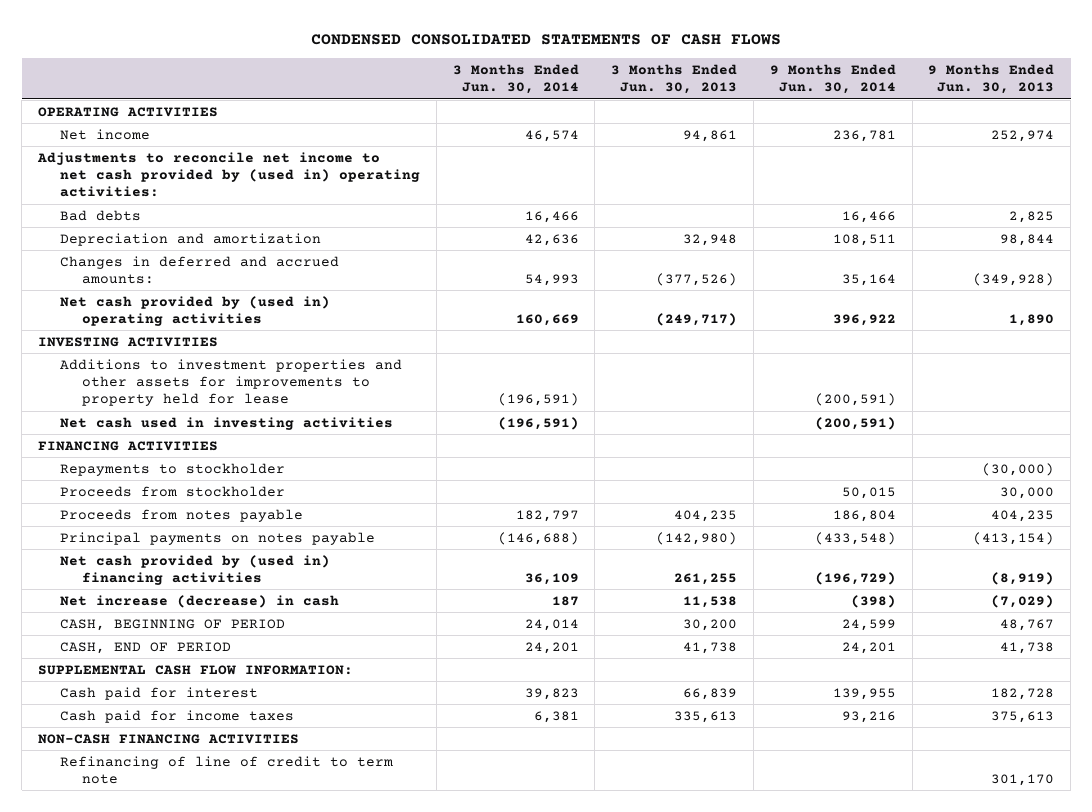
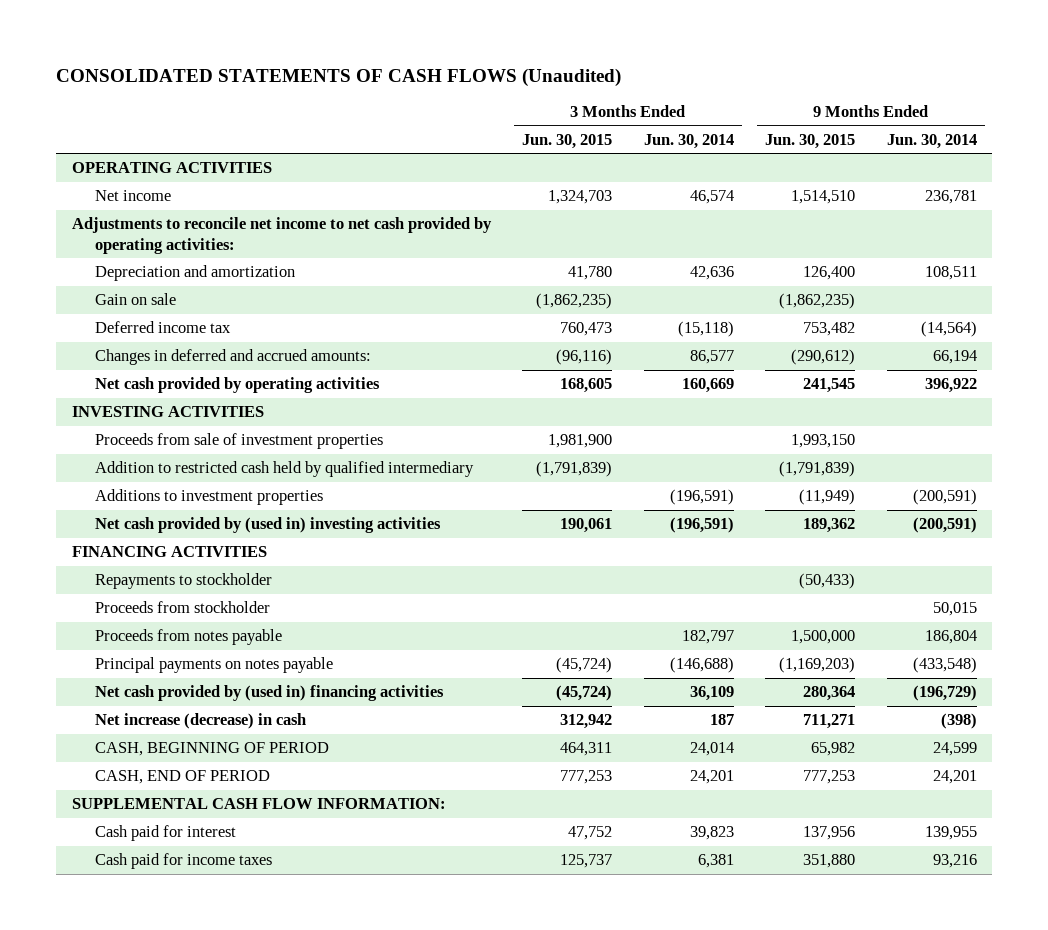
[311,33,782,45] CONDENSED CONSOLIDATED STATEMENTS OF CASH FLOWS -> [55,67,621,87] CONSOLIDATED STATEMENTS OF CASH FLOWS (Unaudited)
[611,63,738,95] 3 Months Ended Jun. 30, 2013 -> none
[928,63,1055,95] 9 Months Ended Jun. 30, 2013 -> none
none -> [522,133,613,149] Jun. 30, 2015
none -> [765,133,856,149] Jun. 30, 2015
[59,209,141,221] Bad debts -> none
[36,151,420,198] Adjustments to reconcile net income to net cash provided by (used in) operating activities: -> [71,217,492,254] Adjustments to reconcile net income to net cash provided by operating activities:
none -> [94,293,176,306] Gain on sale
none -> [94,321,231,334] Deferred income tax
[524,274,579,287] 54,993 -> [689,350,734,365] 86,577
[841,274,896,287] 35,164 -> [932,350,977,365] 66,194
[59,295,330,327] Net cash provided by (used in) operating activities -> [94,377,380,394] Net cash provided by operating activities
none -> [94,433,383,450] Proceeds from sale of investment properties
none -> [94,461,474,478] Addition to restricted cash held by qualified intermediary
[59,358,402,407] Additions to investment properties and other assets for improvements to property held for lease -> [94,489,323,506] Additions to investment properties
[59,416,393,430] Net cash used in investing activities -> [94,517,441,534] Net cash provided by (used in) investing activities
[37,733,299,744] NON-CASH FINANCING ACTIVITIES -> none
[59,755,393,785] Refinancing of line of credit to term note -> none

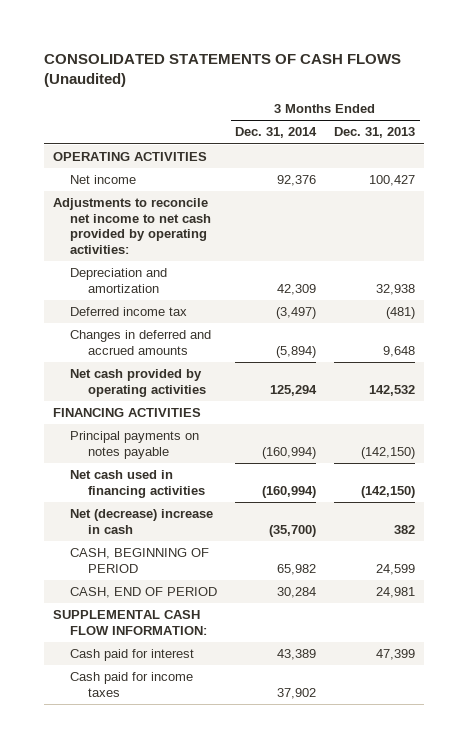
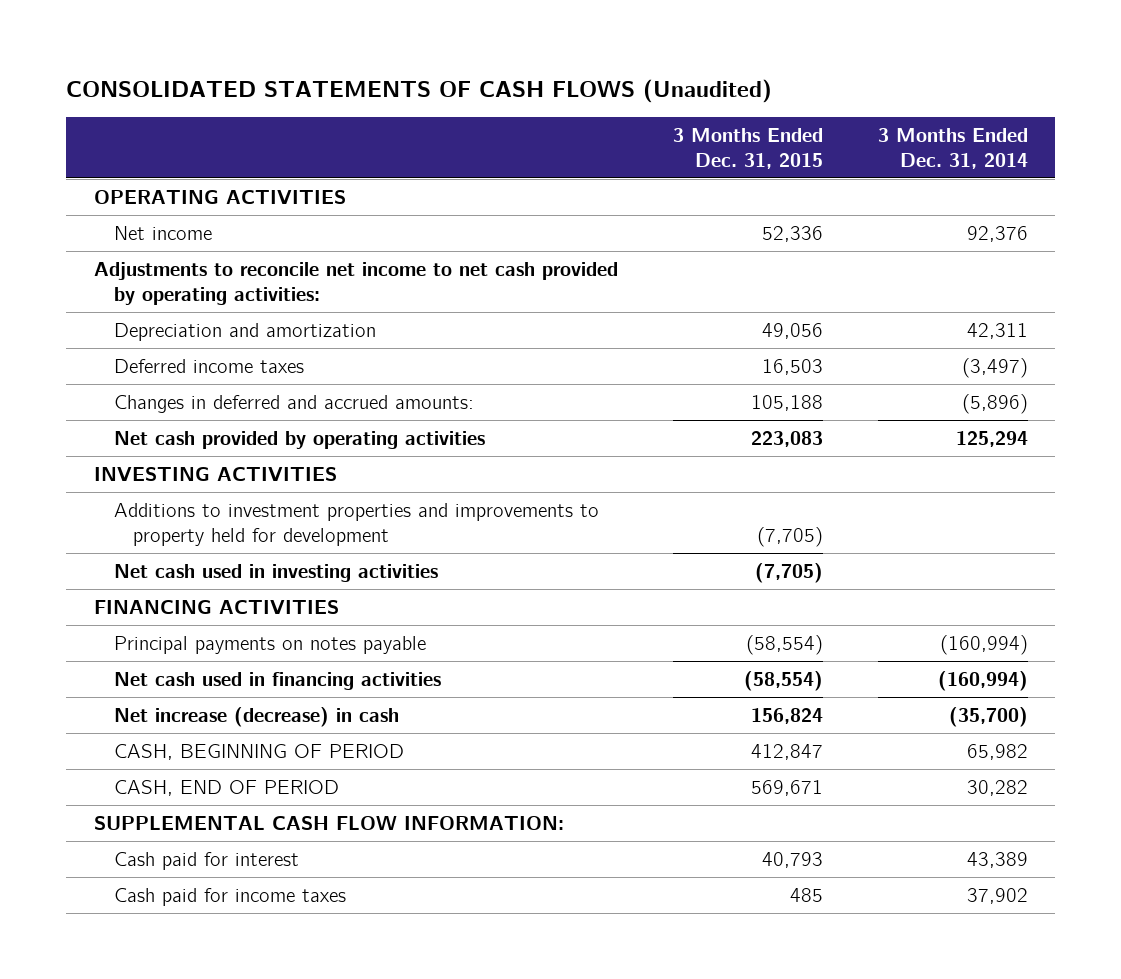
[334,127,416,139] Dec. 31, 2013 -> none
none -> [672,127,823,169] 3 Months Ended Dec. 31, 2015
[277,283,317,295] 42,309 -> [966,322,1028,339] 42,311
[70,307,188,317] Deferred income tax -> [113,358,304,373] Deferred income taxes
[70,330,212,355] Changes in deferred and accrued amounts -> [113,394,474,413] Changes in deferred and accrued amounts:
[276,345,317,358] (5,894) -> [961,393,1028,414] (5,896)
none -> [93,466,337,481] INVESTING ACTIVITIES
none -> [113,502,599,546] Additions to investment properties and improvements to property held for development
none -> [113,563,438,582] Net cash used in investing activities
[70,509,214,534] Net (decrease) increase in cash -> [113,706,399,727] Net increase (decrease) in cash
[277,587,317,599] 30,284 -> [966,779,1028,796] 30,282

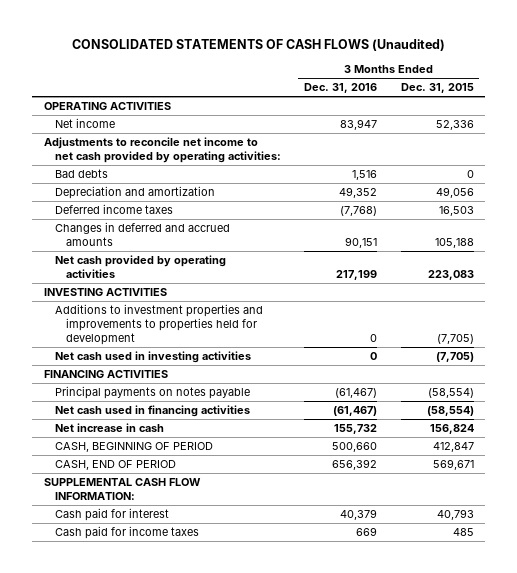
[877,127,1028,169] 3 Months Ended Dec. 31, 2014 -> none
none -> [304,83,378,94] Dec. 31, 2016
none -> [54,169,108,179] Bad debts
[113,394,474,413] Changes in deferred and accrued amounts: -> [54,222,230,247] Changes in deferred and accrued amounts
[113,502,599,546] Additions to investment properties and improvements to property held for development -> [54,304,263,345] Additions to investment properties and improvements to properties held for development
[113,706,399,727] Net increase (decrease) in cash -> [54,423,164,433] Net increase in cash

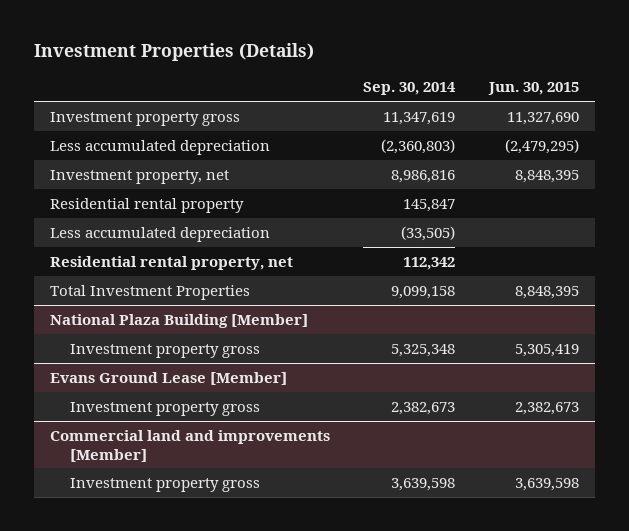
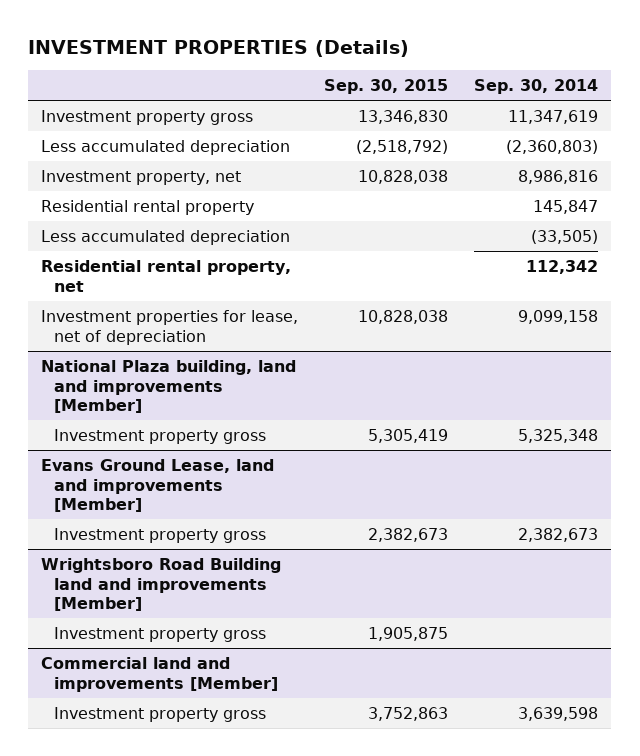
[33,43,314,62] Investment Properties (Details) -> [28,39,410,57] INVESTMENT PROPERTIES (Details)
[487,82,579,96] Jun. 30, 2015 -> none
none -> [324,78,449,94] Sep. 30, 2015
[50,284,251,300] Total Investment Properties -> [41,310,299,345] Investment properties for lease, net of depreciation
[50,313,309,328] National Plaza Building [Member] -> [41,360,297,414] National Plaza building, land and improvements [Member]
[50,371,288,385] Evans Ground Lease [Member] -> [41,459,275,513] Evans Ground Lease, land and improvements [Member]
none -> [41,558,282,612] Wrightsboro Road Building land and improvements [Member]
none -> [54,627,267,643] Investment property gross

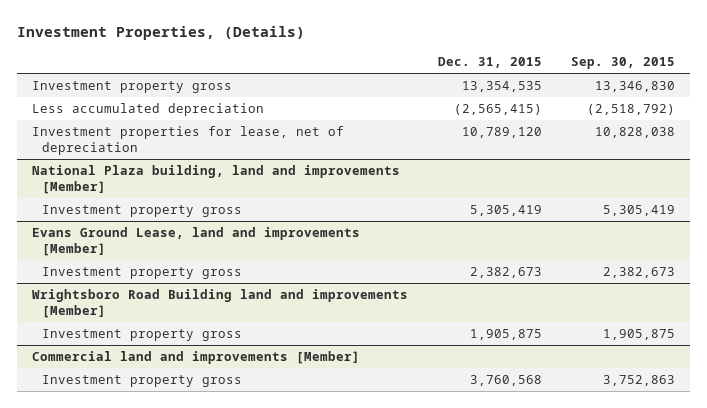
[28,39,410,57] INVESTMENT PROPERTIES (Details) -> [17,26,306,41] Investment Properties, (Details)
[474,78,599,94] Sep. 30, 2014 -> none
none -> [437,56,542,68] Dec. 31, 2015
[41,170,242,186] Investment property, net -> none
[41,200,255,216] Residential rental property -> none
[41,230,291,246] Less accumulated depreciation -> none
[41,260,292,292] Residential rental property, net -> none

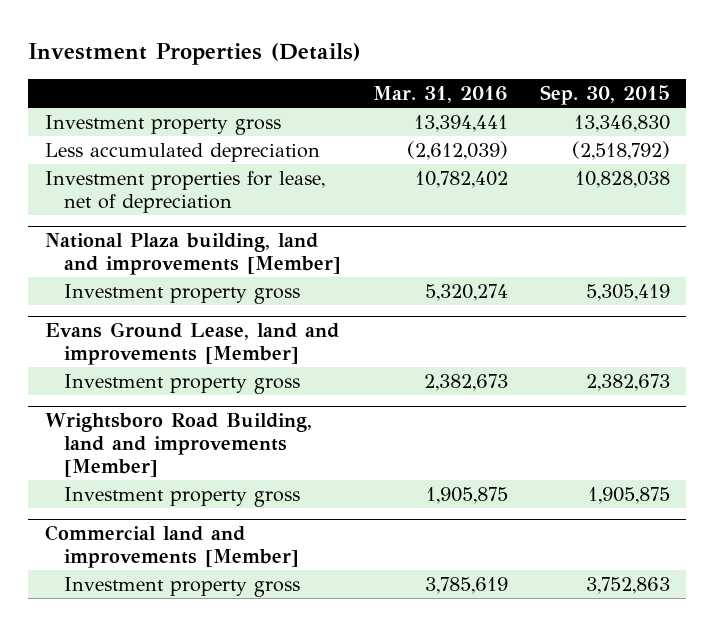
[17,26,306,41] Investment Properties, (Details) -> [28,43,362,66] Investment Properties (Details)
[437,56,542,68] Dec. 31, 2015 -> none
none -> [373,85,509,103] Mar. 31, 2016
[32,289,409,318] Wrightsboro Road Building land and improvements [Member] -> [44,413,312,478] Wrightsboro Road Building, land and improvements [Member]

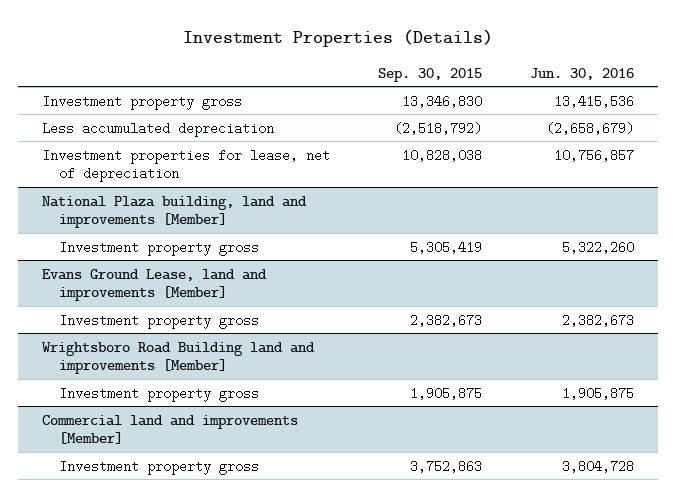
[373,85,509,103] Mar. 31, 2016 -> none
none -> [530,67,635,80] Jun. 30, 2016
[44,413,312,478] Wrightsboro Road Building, land and improvements [Member] -> [42,341,316,375] Wrightsboro Road Building land and improvements [Member]

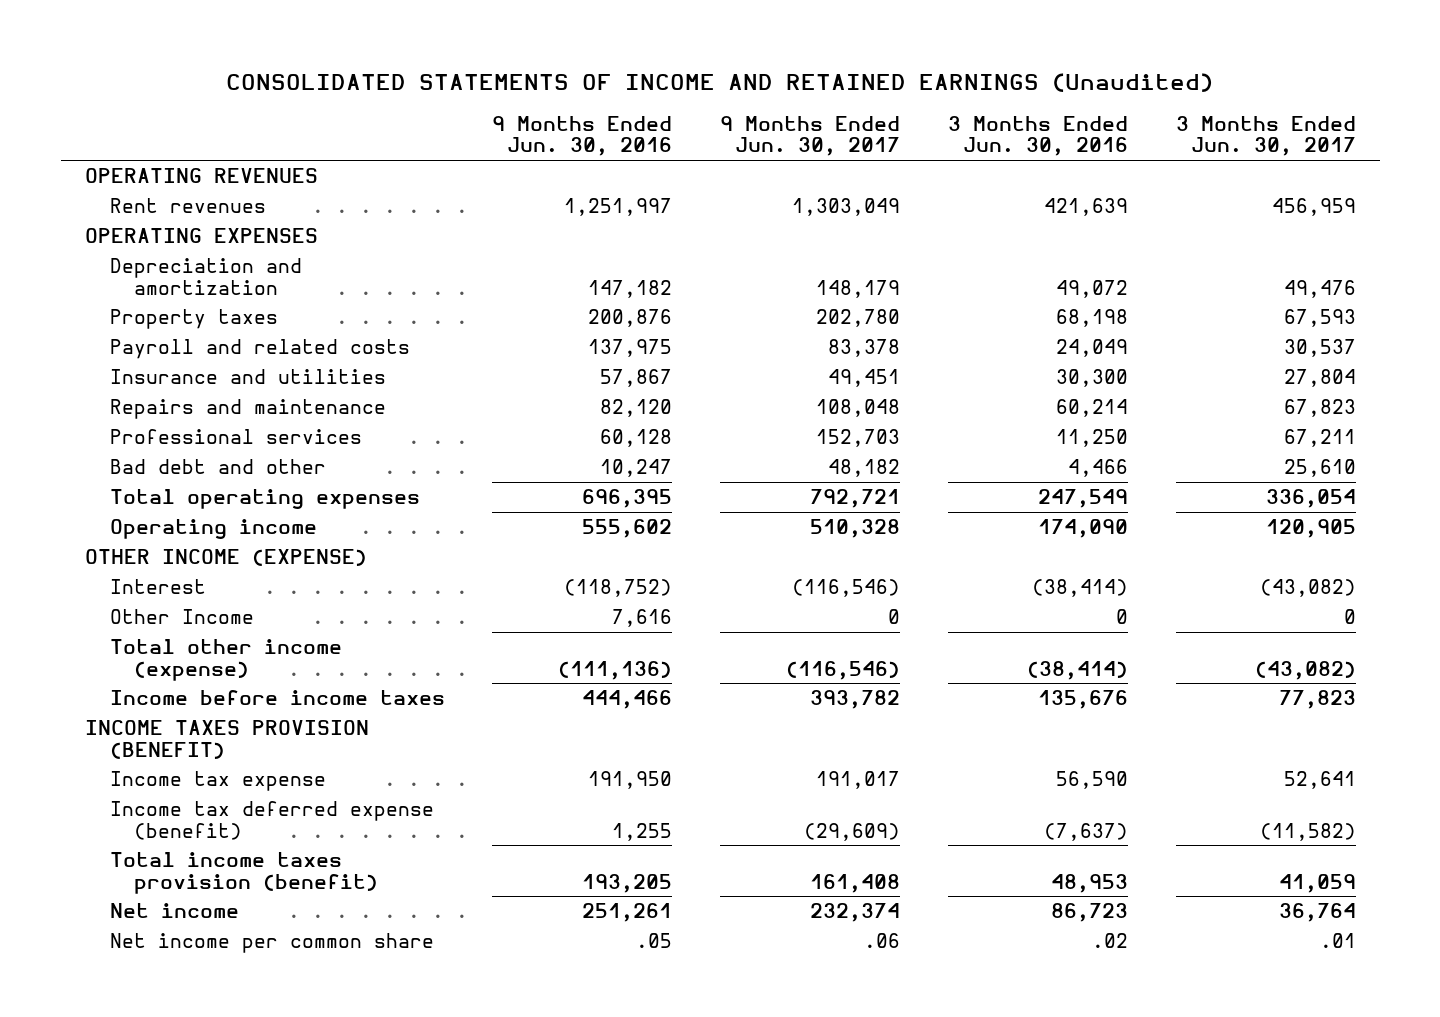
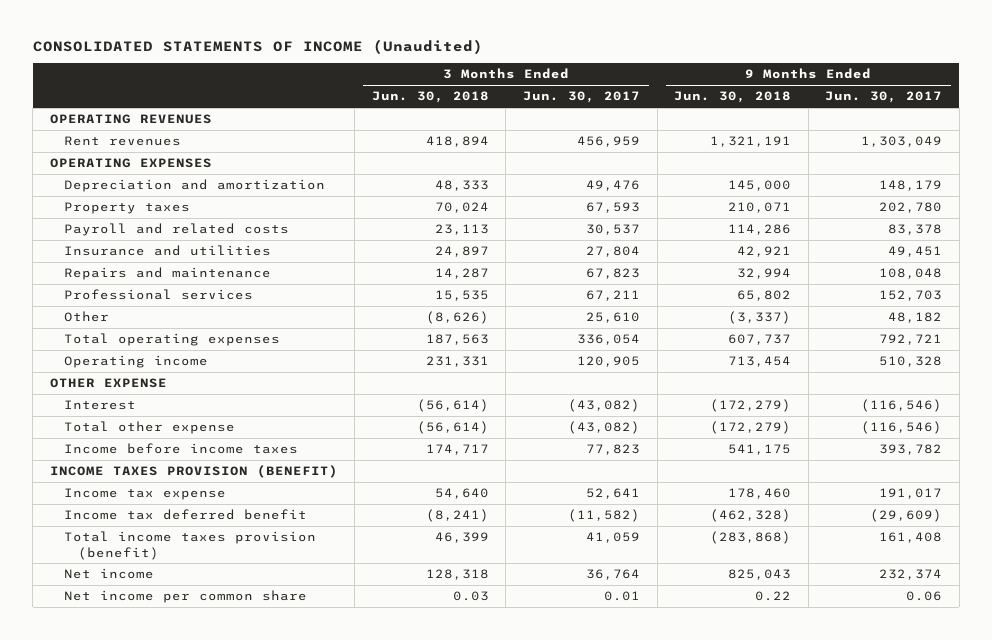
[226,72,1214,92] CONSOLIDATED STATEMENTS OF INCOME AND RETAINED EARNINGS (Unaudited) -> [32,39,483,55] CONSOLIDATED STATEMENTS OF INCOME (Unaudited)
[492,115,673,157] 9 Months Ended Jun. 30, 2016 -> none
[947,115,1128,157] 3 Months Ended Jun. 30, 2016 -> none
none -> [371,91,489,104] Jun. 30, 2018
none -> [674,91,792,104] Jun. 30, 2018
[109,458,326,474] Bad debt and other -> [63,311,109,323] Other
[84,548,367,566] OTHER INCOME (EXPENSE) -> [49,378,167,389] OTHER EXPENSE
[109,608,254,624] Other Income -> none
[109,638,342,681] Total other income (expense) -> [63,421,235,435] Total other expense
[109,800,434,840] Income tax deferred expense (benefit) -> [63,509,307,521] Income tax deferred benefit
[864,932,901,948] .06 -> [906,591,943,602] 0.06
[1319,932,1356,948] .01 -> [604,591,641,602] 0.01

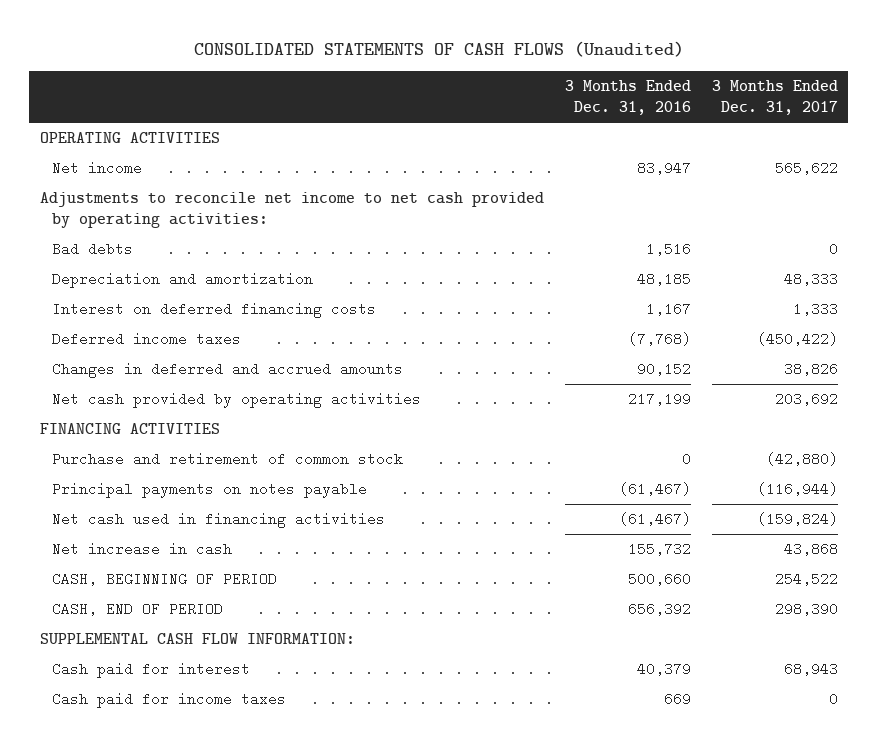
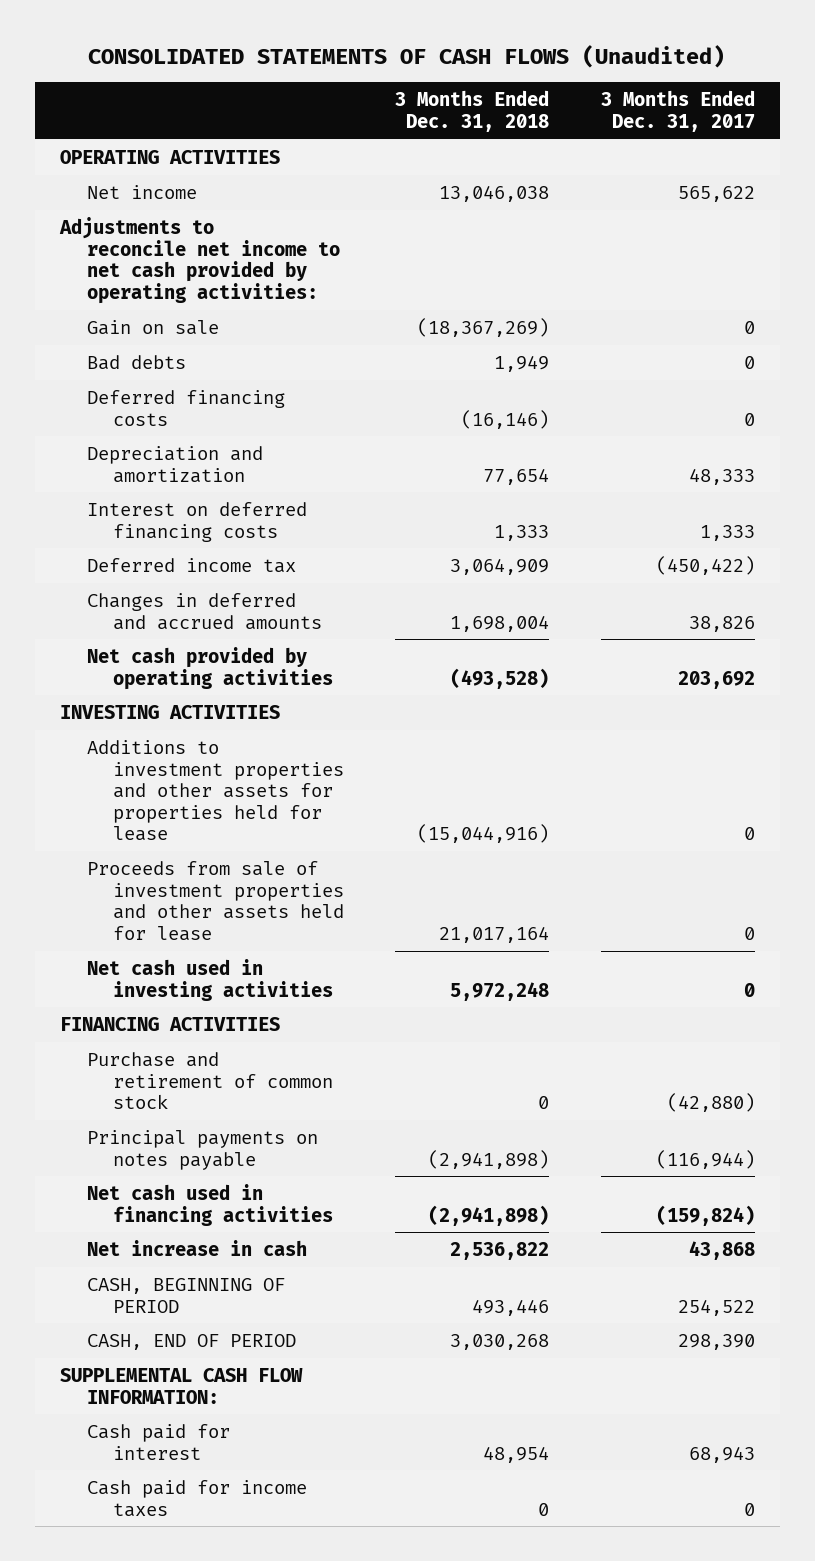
[564,80,691,116] 3 Months Ended Dec. 31, 2016 -> none
none -> [395,90,550,132] 3 Months Ended Dec. 31, 2018
none -> [86,319,219,335] Gain on sale
none -> [86,389,285,426] Deferred financing costs
[52,332,242,347] Deferred income taxes -> [86,557,296,573] Deferred income tax
none -> [60,704,281,719] INVESTING ACTIVITIES
none -> [86,739,345,842] Additions to investment properties and other assets for properties held for lease
none -> [86,860,345,941] Proceeds from sale of investment properties and other assets held for lease
none -> [86,958,334,1001] Net cash used in investing activities

